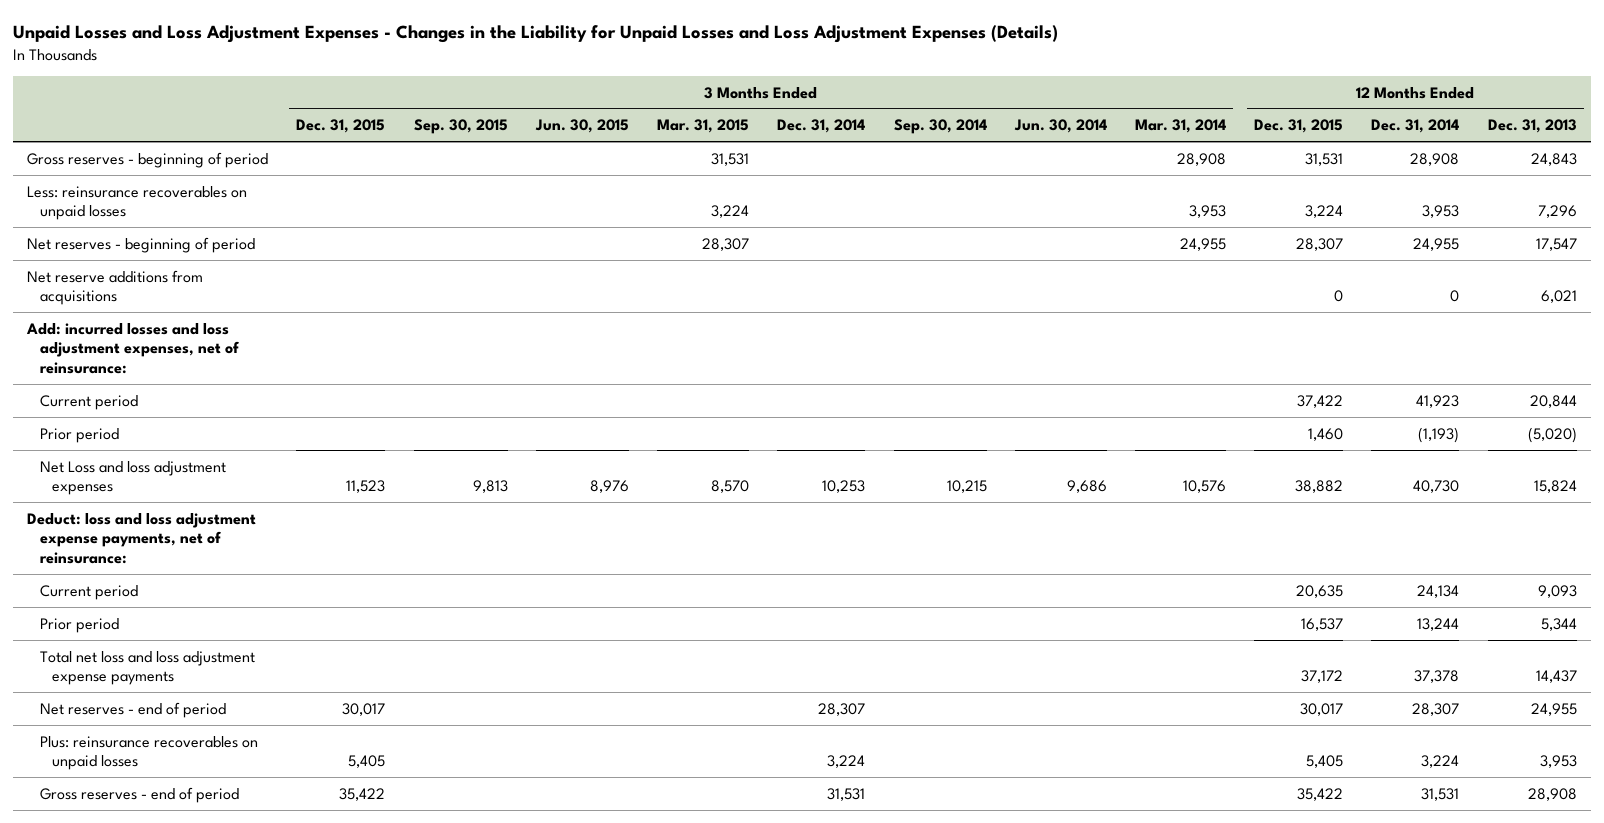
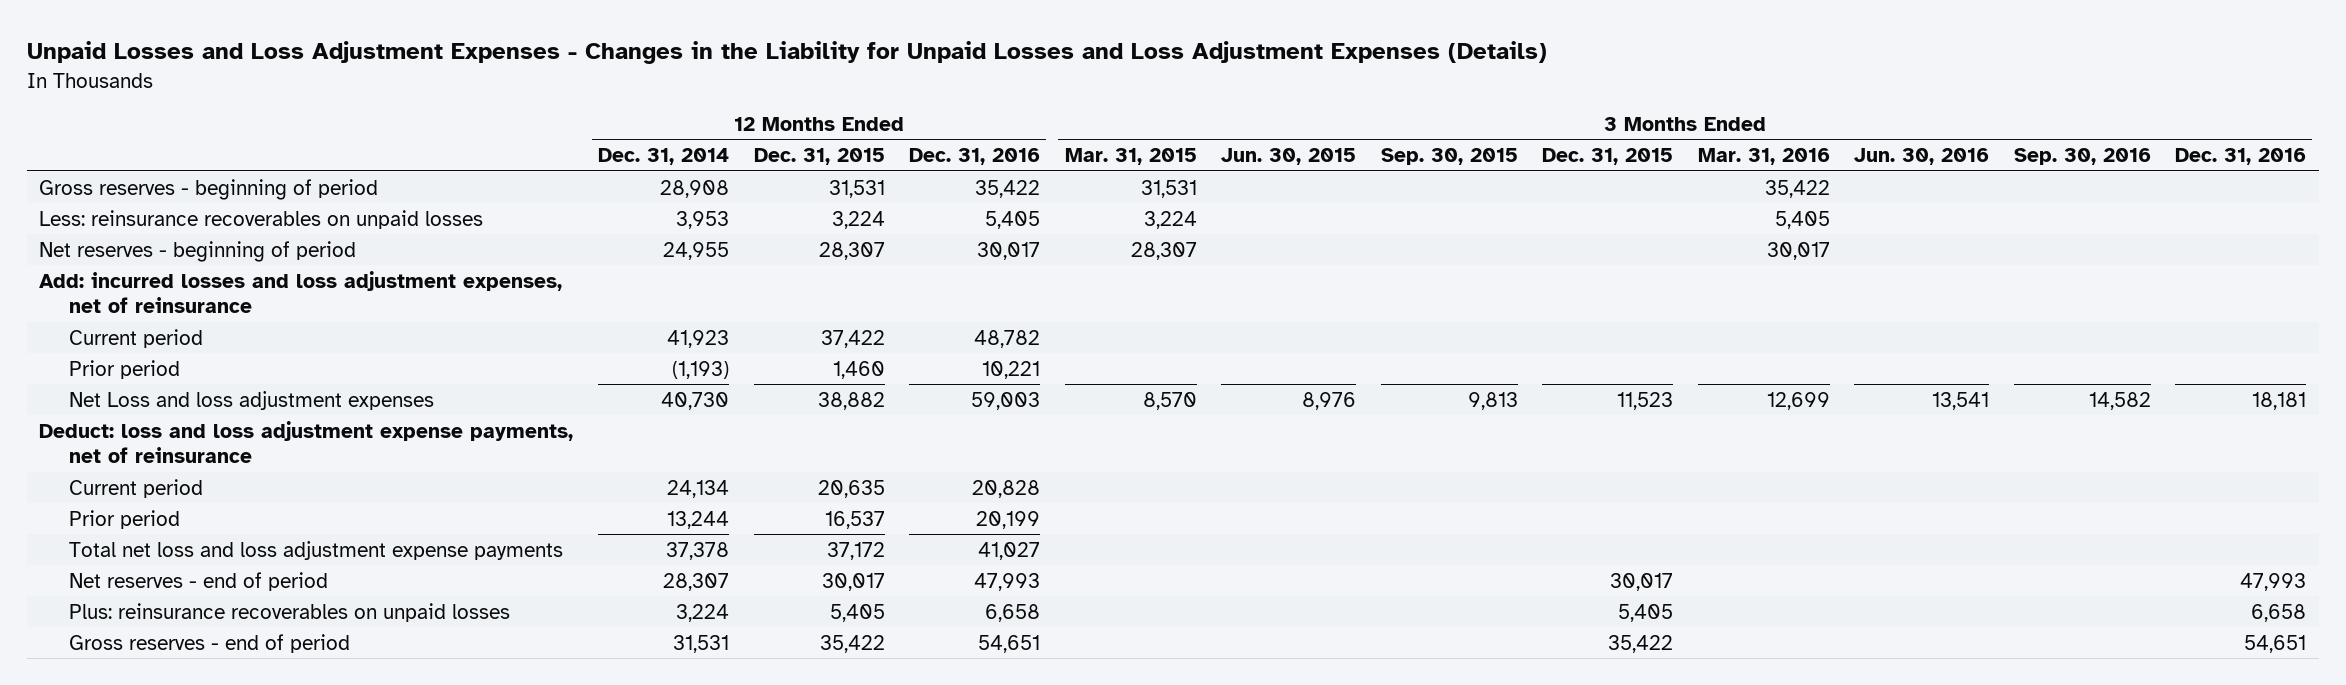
[777,119,866,134] Dec. 31, 2014 -> none
[893,119,987,135] Sep. 30, 2014 -> none
[1013,119,1107,134] Jun. 30, 2014 -> none
[1134,119,1226,134] Mar. 31, 2014 -> none
[1487,119,1577,134] Dec. 31, 2013 -> none
none -> [909,148,1041,166] Dec. 31, 2016
none -> [1697,148,1830,166] Mar. 31, 2016
none -> [1854,148,1990,166] Jun. 30, 2016
none -> [2013,148,2151,166] Sep. 30, 2016
none -> [2175,148,2307,166] Dec. 31, 2016
[27,269,204,306] Net reserve additions from acquisitions -> none
[26,322,239,374] Add: incurred losses and loss adjustment expenses, net of reinsurance: -> [39,270,563,314] Add: incurred losses and loss adjustment expenses, net of reinsurance
[27,512,257,564] Deduct: loss and loss adjustment expense payments, net of reinsurance: -> [39,420,574,464] Deduct: loss and loss adjustment expense payments, net of reinsurance

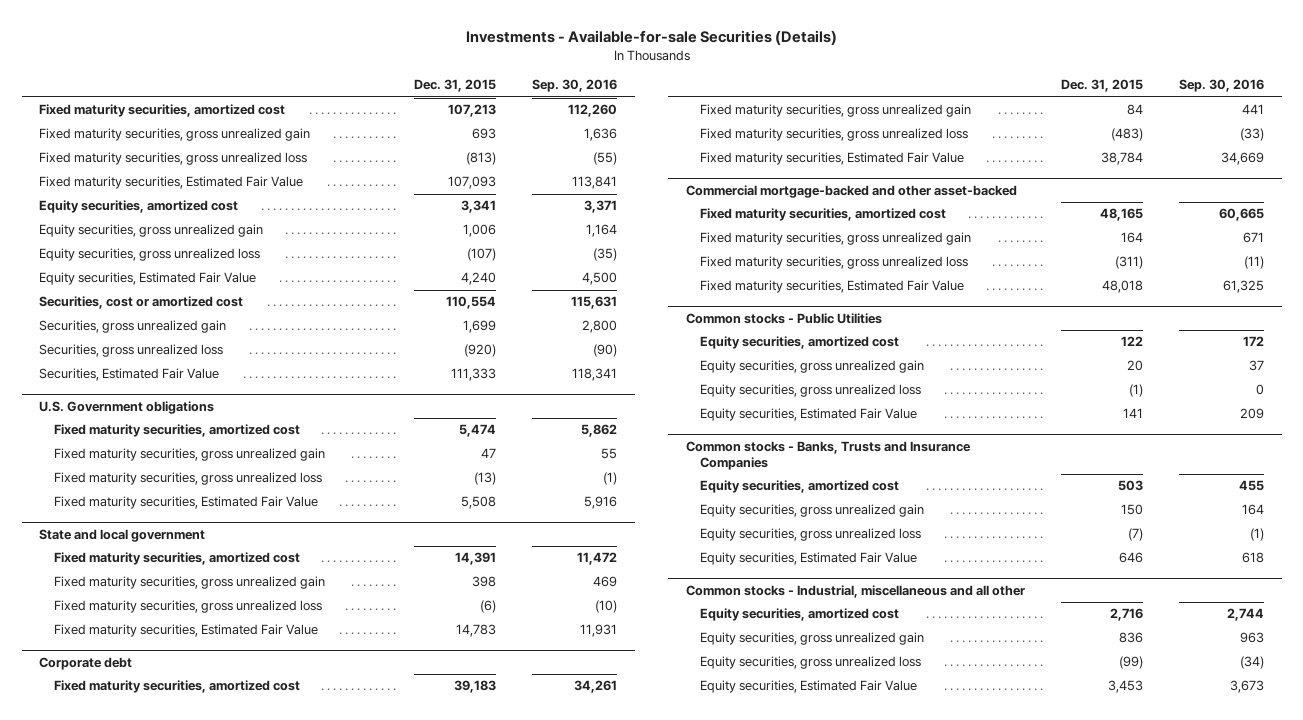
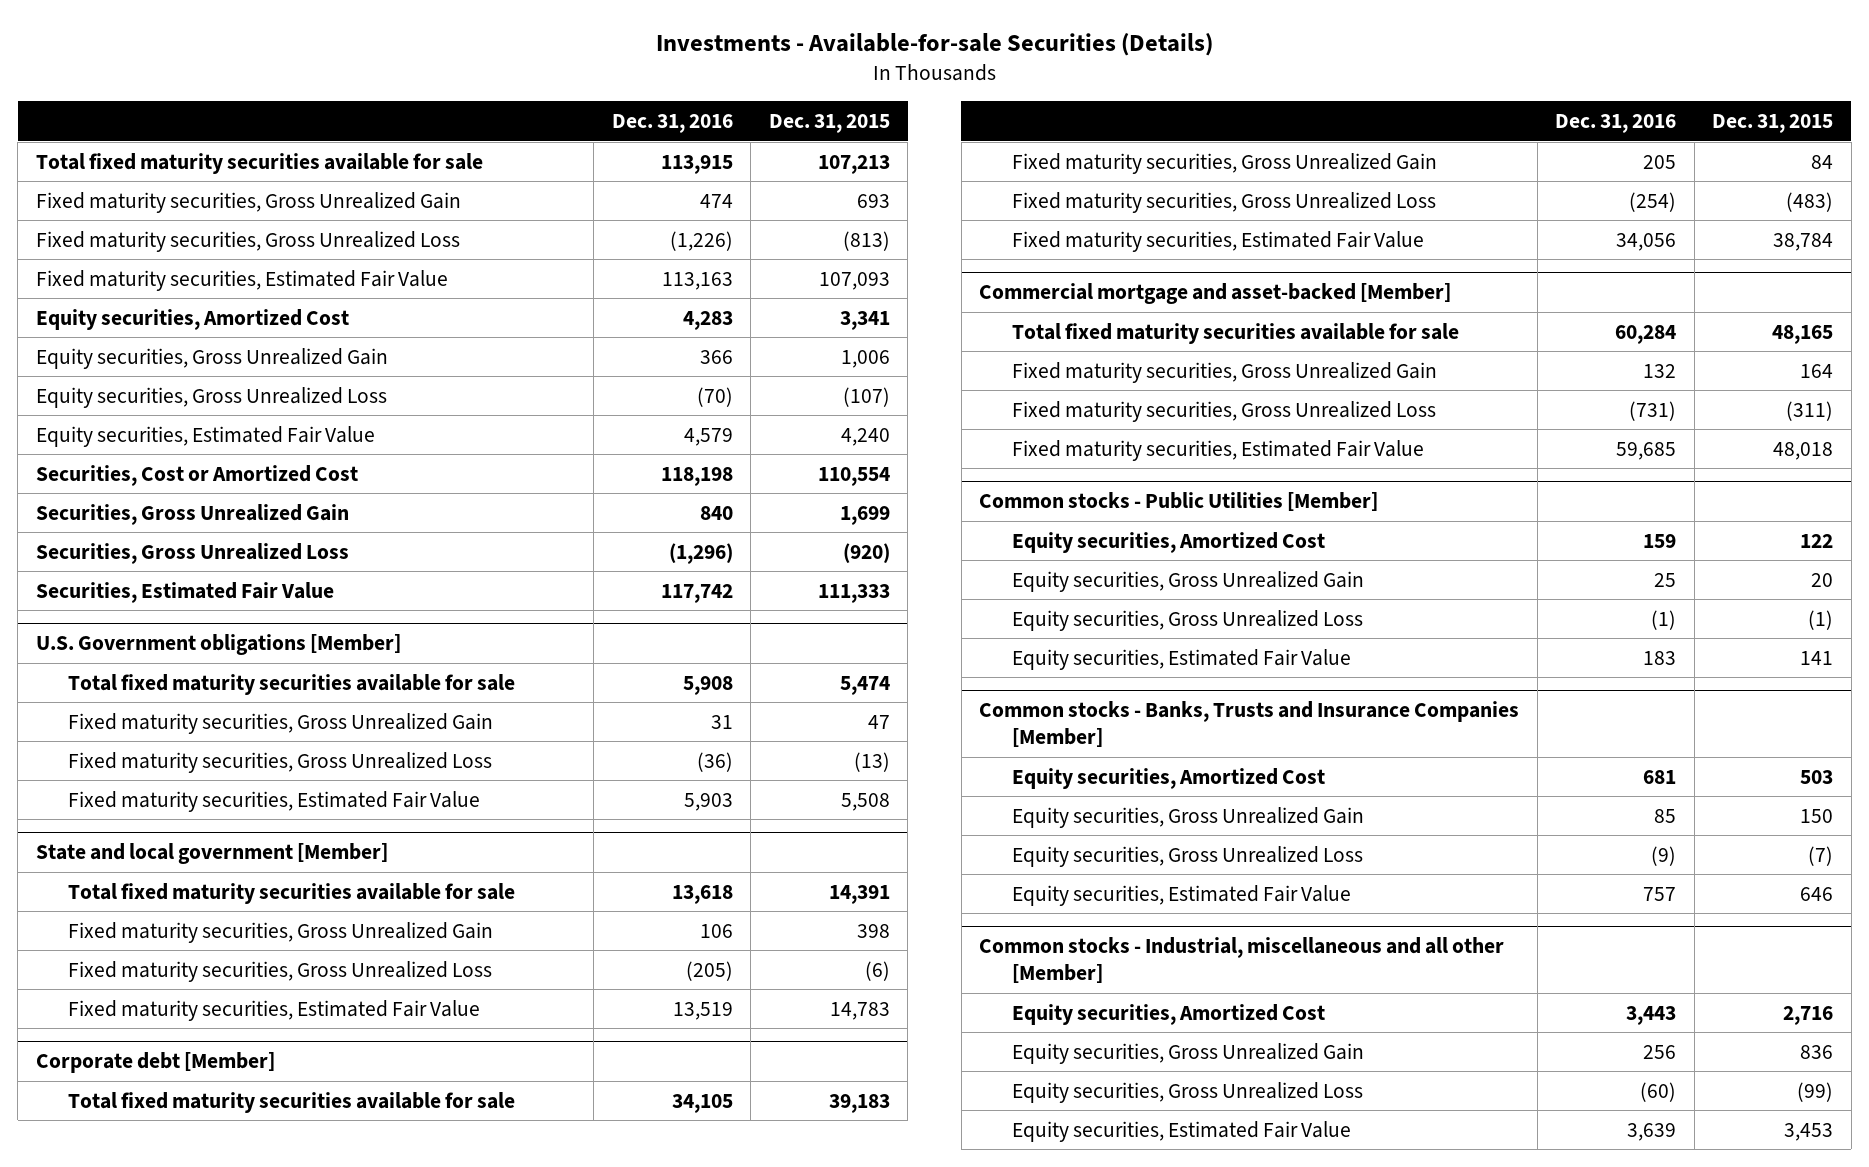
[532,79,618,93] Sep. 30, 2016 -> none
none -> [611,113,733,133] Dec. 31, 2016
[39,104,286,118] Fixed maturity securities, amortized cost -> [35,152,483,174] Total fixed maturity securities available for sale
[39,128,311,142] Fixed maturity securities, gross unrealized gain -> [35,191,461,213] Fixed maturity securities, Gross Unrealized Gain
[39,152,308,166] Fixed maturity securities, gross unrealized loss -> [35,230,460,252] Fixed maturity securities, Gross Unrealized Loss
[39,200,239,214] Equity securities, amortized cost -> [35,308,349,330] Equity securities, Amortized Cost
[39,224,264,238] Equity securities, gross unrealized gain -> [35,347,388,369] Equity securities, Gross Unrealized Gain
[39,248,261,262] Equity securities, gross unrealized loss -> [35,386,387,408] Equity securities, Gross Unrealized Loss
[39,296,244,310] Securities, cost or amortized cost -> [35,464,358,486] Securities, Cost or Amortized Cost
[39,320,227,334] Securities, gross unrealized gain -> [35,503,349,525] Securities, Gross Unrealized Gain
[39,344,224,358] Securities, gross unrealized loss -> [35,542,349,564] Securities, Gross Unrealized Loss
[39,400,215,414] U.S. Government obligations -> [35,634,401,656] U.S. Government obligations [Member]
[53,424,300,438] Fixed maturity securities, amortized cost -> [68,673,516,695] Total fixed maturity securities available for sale
[53,448,325,462] Fixed maturity securities, gross unrealized gain -> [68,712,494,734] Fixed maturity securities, Gross Unrealized Gain
[53,472,322,486] Fixed maturity securities, gross unrealized loss -> [68,751,493,773] Fixed maturity securities, Gross Unrealized Loss
[39,528,206,542] State and local government -> [35,843,388,865] State and local government [Member]
[53,552,300,566] Fixed maturity securities, amortized cost -> [68,882,516,904] Total fixed maturity securities available for sale
[53,576,325,590] Fixed maturity securities, gross unrealized gain -> [68,921,494,943] Fixed maturity securities, Gross Unrealized Gain
[53,600,322,614] Fixed maturity securities, gross unrealized loss -> [68,960,493,982] Fixed maturity securities, Gross Unrealized Loss
[39,656,133,670] Corporate debt -> [35,1052,275,1074] Corporate debt [Member]
[53,680,300,694] Fixed maturity securities, amortized cost -> [68,1091,516,1113] Total fixed maturity securities available for sale
[700,104,972,118] Fixed maturity securities, gross unrealized gain -> [1012,152,1438,174] Fixed maturity securities, Gross Unrealized Gain
[700,128,969,142] Fixed maturity securities, gross unrealized loss -> [1012,191,1437,213] Fixed maturity securities, Gross Unrealized Loss
[685,184,1017,198] Commercial mortgage-backed and other asset-backed -> [979,283,1452,305] Commercial mortgage and asset-backed [Member]
[700,208,947,222] Fixed maturity securities, amortized cost -> [1012,322,1460,344] Total fixed maturity securities available for sale
[700,232,972,246] Fixed maturity securities, gross unrealized gain -> [1012,361,1438,383] Fixed maturity securities, Gross Unrealized Gain
[700,256,969,270] Fixed maturity securities, gross unrealized loss -> [1012,400,1437,422] Fixed maturity securities, Gross Unrealized Loss
[685,312,882,324] Common stocks - Public Utilities -> [979,492,1379,512] Common stocks - Public Utilities [Member]
[700,336,900,350] Equity securities, amortized cost -> [1012,531,1326,553] Equity securities, Amortized Cost
[700,360,925,374] Equity securities, gross unrealized gain -> [1012,570,1365,592] Equity securities, Gross Unrealized Gain
[700,384,922,398] Equity securities, gross unrealized loss -> [1012,609,1364,631] Equity securities, Gross Unrealized Loss
[685,440,971,470] Common stocks - Banks, Trusts and Insurance Companies -> [979,701,1520,748] Common stocks - Banks, Trusts and Insurance Companies [Member]
[700,480,900,494] Equity securities, amortized cost -> [1012,767,1326,789] Equity securities, Amortized Cost
[700,504,925,518] Equity securities, gross unrealized gain -> [1012,806,1365,828] Equity securities, Gross Unrealized Gain
[700,528,922,542] Equity securities, gross unrealized loss -> [1012,845,1364,867] Equity securities, Gross Unrealized Loss
[685,584,1025,598] Common stocks - Industrial, miscellaneous and all other -> [979,937,1505,984] Common stocks - Industrial, miscellaneous and all other [Member]
[700,608,900,622] Equity securities, amortized cost -> [1012,1003,1326,1025] Equity securities, Amortized Cost
[700,632,925,646] Equity securities, gross unrealized gain -> [1012,1042,1365,1064] Equity securities, Gross Unrealized Gain
[700,656,922,670] Equity securities, gross unrealized loss -> [1012,1081,1364,1103] Equity securities, Gross Unrealized Loss

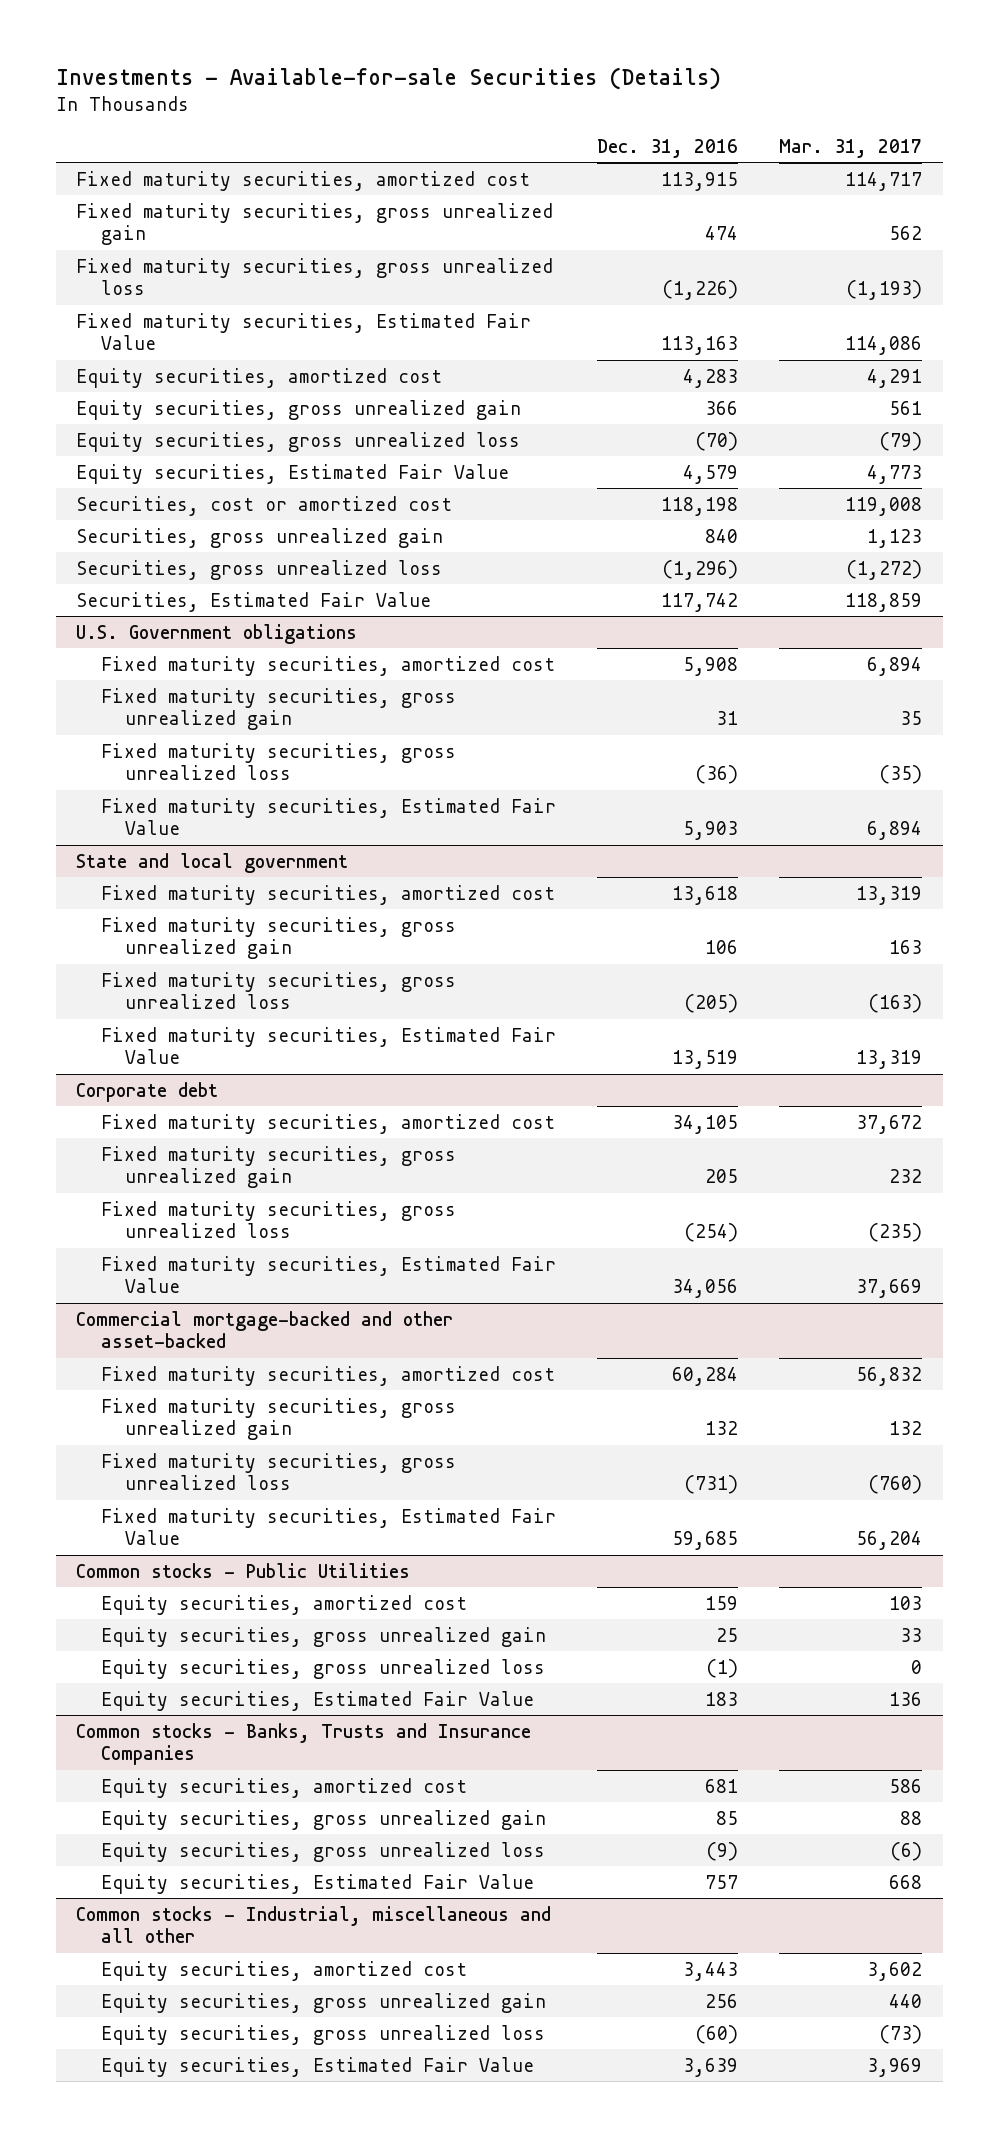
[768,113,890,133] Dec. 31, 2015 -> none
none -> [779,138,923,158] Mar. 31, 2017
[35,152,483,174] Total fixed maturity securities available for sale -> [76,170,531,191] Fixed maturity securities, amortized cost
[35,191,461,213] Fixed maturity securities, Gross Unrealized Gain -> [76,202,554,246] Fixed maturity securities, gross unrealized gain
[35,230,460,252] Fixed maturity securities, Gross Unrealized Loss -> [76,257,554,296] Fixed maturity securities, gross unrealized loss
[35,308,349,330] Equity securities, Amortized Cost -> [76,367,443,388] Equity securities, amortized cost
[35,347,388,369] Equity securities, Gross Unrealized Gain -> [76,399,522,420] Equity securities, gross unrealized gain
[35,386,387,408] Equity securities, Gross Unrealized Loss -> [76,431,521,452] Equity securities, gross unrealized loss
[35,464,358,486] Securities, Cost or Amortized Cost -> [76,495,453,516] Securities, cost or amortized cost
[35,503,349,525] Securities, Gross Unrealized Gain -> [76,527,444,548] Securities, gross unrealized gain
[35,542,349,564] Securities, Gross Unrealized Loss -> [76,559,443,580] Securities, gross unrealized loss
[35,634,401,656] U.S. Government obligations [Member] -> [76,623,358,644] U.S. Government obligations
[68,673,516,695] Total fixed maturity securities available for sale -> [100,655,555,676] Fixed maturity securities, amortized cost
[68,712,494,734] Fixed maturity securities, Gross Unrealized Gain -> [100,687,456,731] Fixed maturity securities, gross unrealized gain
[68,751,493,773] Fixed maturity securities, Gross Unrealized Loss -> [100,742,456,781] Fixed maturity securities, gross unrealized loss
[35,843,388,865] State and local government [Member] -> [76,852,349,873] State and local government
[68,882,516,904] Total fixed maturity securities available for sale -> [100,884,555,905] Fixed maturity securities, amortized cost
[68,921,494,943] Fixed maturity securities, Gross Unrealized Gain -> [100,916,456,960] Fixed maturity securities, gross unrealized gain
[68,960,493,982] Fixed maturity securities, Gross Unrealized Loss -> [100,971,456,1010] Fixed maturity securities, gross unrealized loss
[35,1052,275,1074] Corporate debt [Member] -> [76,1081,219,1102] Corporate debt
[68,1091,516,1113] Total fixed maturity securities available for sale -> [100,1113,555,1134] Fixed maturity securities, amortized cost
[1012,152,1438,174] Fixed maturity securities, Gross Unrealized Gain -> [100,1145,456,1189] Fixed maturity securities, gross unrealized gain
[1012,191,1437,213] Fixed maturity securities, Gross Unrealized Loss -> [100,1200,456,1239] Fixed maturity securities, gross unrealized loss
[979,283,1452,305] Commercial mortgage and asset-backed [Member] -> [76,1310,454,1349] Commercial mortgage-backed and other asset-backed
[1012,322,1460,344] Total fixed maturity securities available for sale -> [100,1365,555,1386] Fixed maturity securities, amortized cost
[1012,361,1438,383] Fixed maturity securities, Gross Unrealized Gain -> [100,1397,456,1441] Fixed maturity securities, gross unrealized gain
[1012,400,1437,422] Fixed maturity securities, Gross Unrealized Loss -> [100,1452,456,1491] Fixed maturity securities, gross unrealized loss
[979,492,1379,512] Common stocks - Public Utilities [Member] -> [76,1562,411,1578] Common stocks - Public Utilities
[1012,531,1326,553] Equity securities, Amortized Cost -> [100,1594,467,1615] Equity securities, amortized cost
[1012,570,1365,592] Equity securities, Gross Unrealized Gain -> [100,1626,546,1647] Equity securities, gross unrealized gain
[1012,609,1364,631] Equity securities, Gross Unrealized Loss -> [100,1658,545,1679] Equity securities, gross unrealized loss
[979,701,1520,748] Common stocks - Banks, Trusts and Insurance Companies [Member] -> [76,1722,532,1766] Common stocks - Banks, Trusts and Insurance Companies
[1012,767,1326,789] Equity securities, Amortized Cost -> [100,1777,467,1798] Equity securities, amortized cost
[1012,806,1365,828] Equity securities, Gross Unrealized Gain -> [100,1809,546,1830] Equity securities, gross unrealized gain
[1012,845,1364,867] Equity securities, Gross Unrealized Loss -> [100,1841,545,1862] Equity securities, gross unrealized loss
[979,937,1505,984] Common stocks - Industrial, miscellaneous and all other [Member] -> [76,1905,552,1944] Common stocks - Industrial, miscellaneous and all other
[1012,1003,1326,1025] Equity securities, Amortized Cost -> [100,1960,467,1981] Equity securities, amortized cost
[1012,1042,1365,1064] Equity securities, Gross Unrealized Gain -> [100,1992,546,2013] Equity securities, gross unrealized gain
[1012,1081,1364,1103] Equity securities, Gross Unrealized Loss -> [100,2024,545,2045] Equity securities, gross unrealized loss

